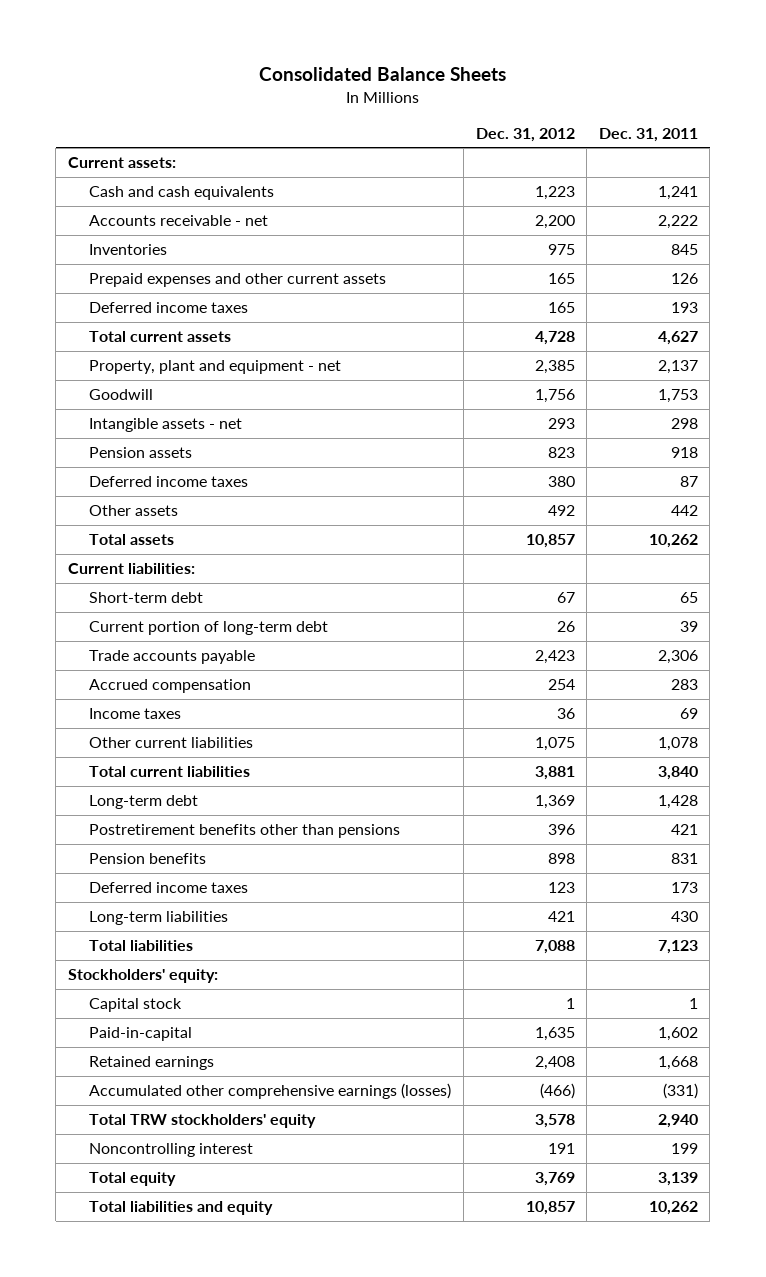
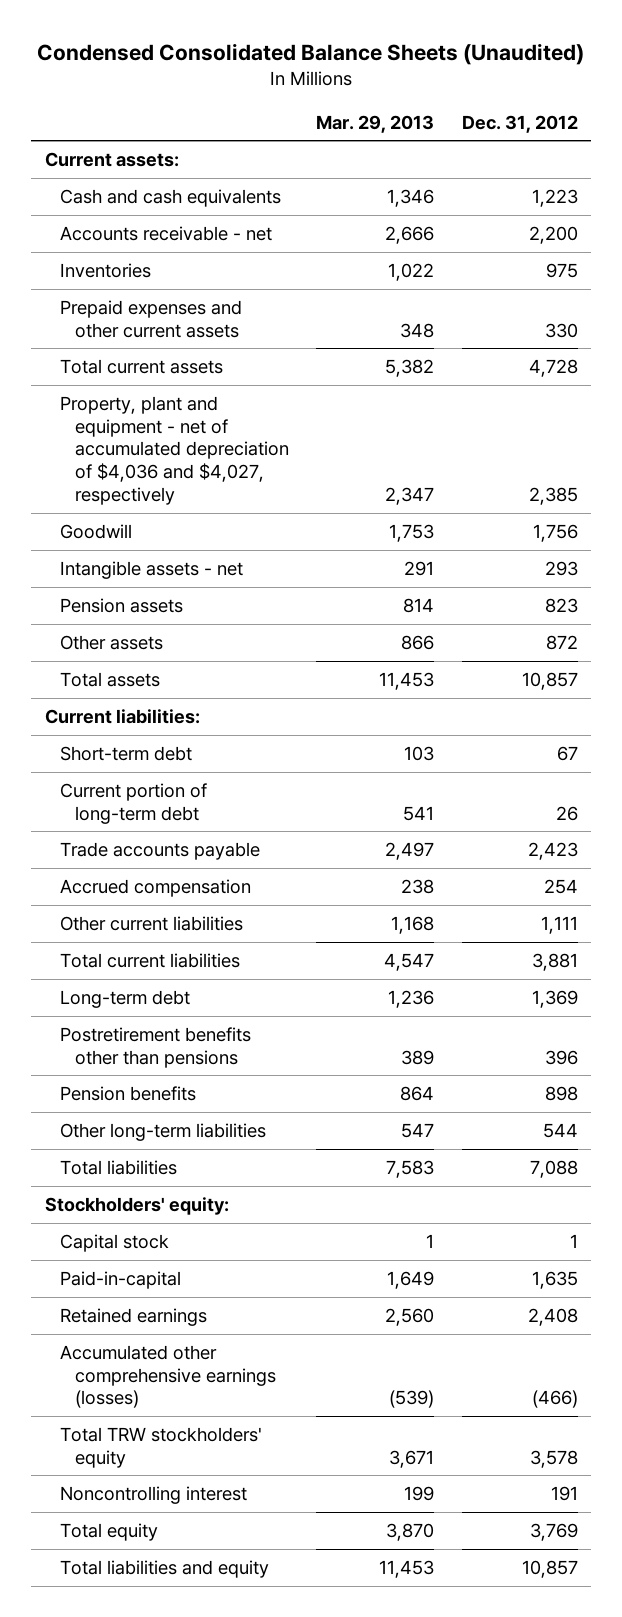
[258,66,506,81] Consolidated Balance Sheets -> [37,43,585,66] Condensed Consolidated Balance Sheets (Unaudited)
[598,127,698,142] Dec. 31, 2011 -> none
none -> [316,114,435,133] Mar. 29, 2013
[89,302,249,314] Deferred income taxes -> none
[547,273,575,285] 165 -> [544,322,578,338] 330
[89,360,342,375] Property, plant and equipment - net -> [59,395,289,506] Property, plant and equipment - net of accumulated depreciation of $4,036 and $4,027, respectively
[89,476,249,488] Deferred income taxes -> none
[547,505,575,517] 492 -> [545,634,578,650] 872
[89,708,182,720] Income taxes -> none
[534,737,575,752] 1,075 -> [540,915,578,934] 1,111
[89,882,249,894] Deferred income taxes -> none
[89,911,229,926] Long-term liabilities -> [59,1122,266,1141] Other long-term liabilities
[547,911,575,923] 421 -> [542,1122,578,1138] 544

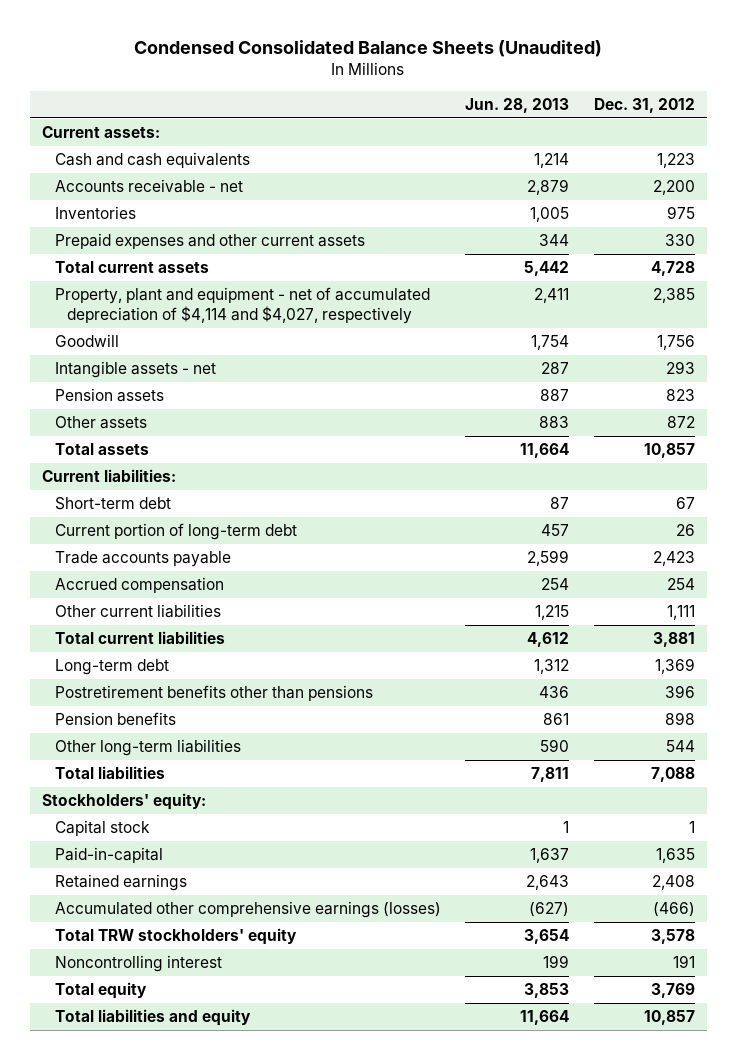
[316,114,435,133] Mar. 29, 2013 -> none
none -> [465,97,570,113] Jun. 28, 2013
[59,395,289,506] Property, plant and equipment - net of accumulated depreciation of $4,036 and $4,027, respectively -> [54,287,430,325] Property, plant and equipment - net of accumulated depreciation of $4,114 and $4,027, respectively

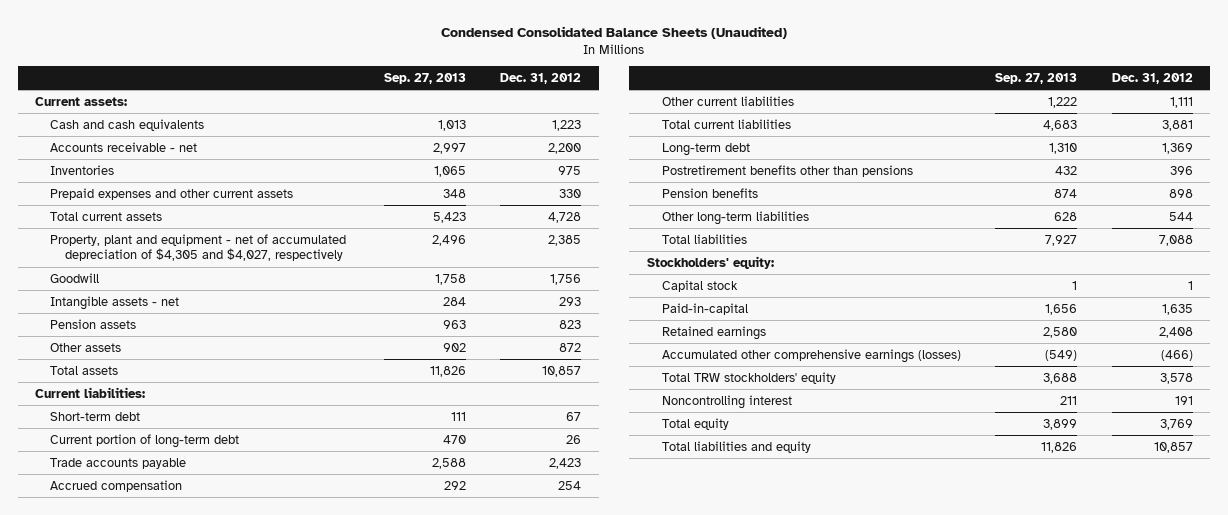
[465,97,570,113] Jun. 28, 2013 -> none
none -> [383,72,466,84] Sep. 27, 2013
[54,287,430,325] Property, plant and equipment - net of accumulated depreciation of $4,114 and $4,027, respectively -> [50,233,347,262] Property, plant and equipment - net of accumulated depreciation of $4,305 and $4,027, respectively

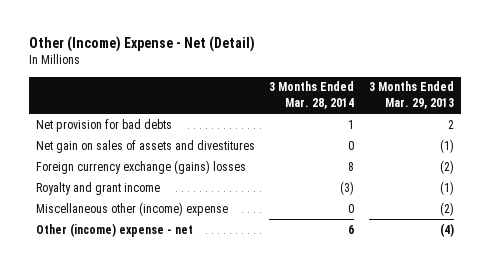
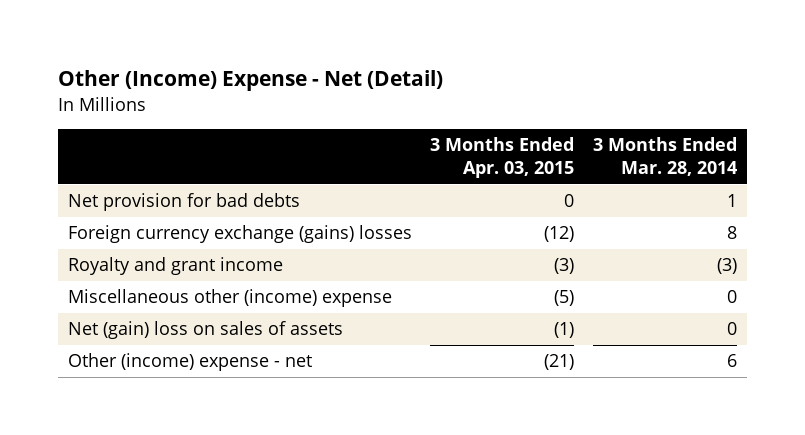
[368,81,454,110] 3 Months Ended Mar. 29, 2013 -> none
none -> [430,137,575,179] 3 Months Ended Apr. 03, 2015
[36,139,256,153] Net gain on sales of assets and divestitures -> none
none -> [67,321,343,340] Net (gain) loss on sales of assets

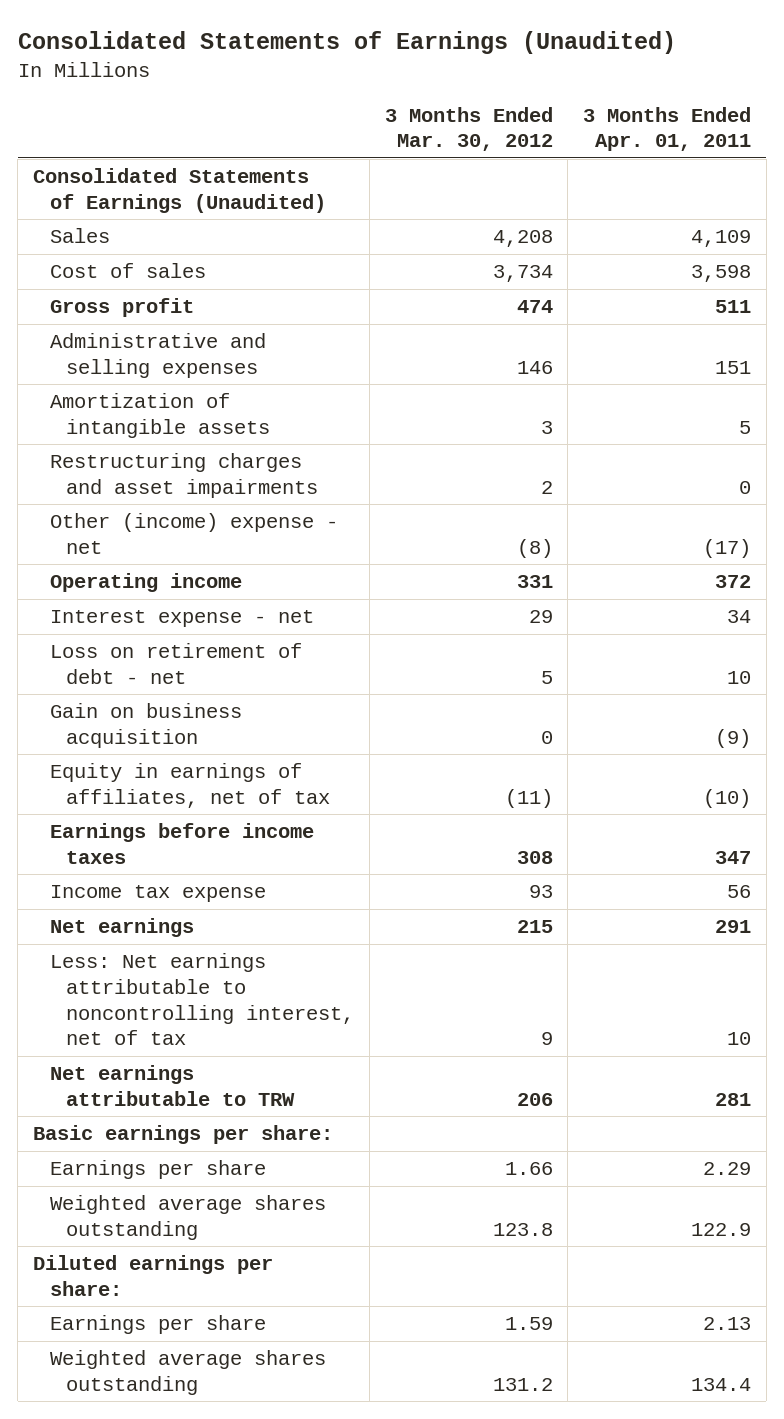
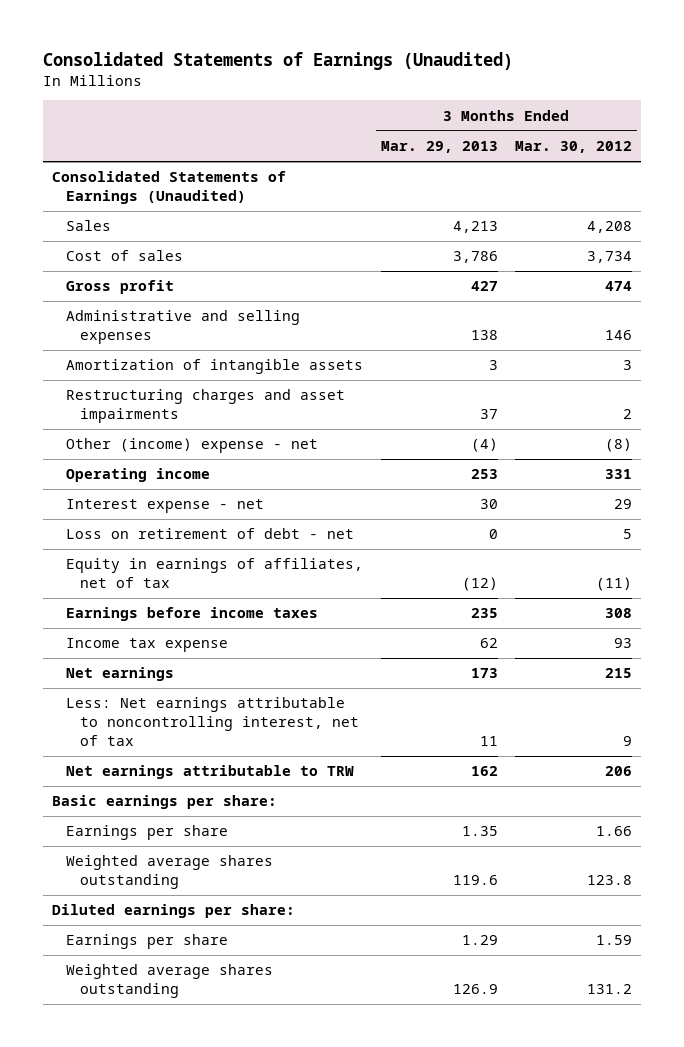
[583,106,752,152] 3 Months Ended Apr. 01, 2011 -> none
none -> [380,141,498,154] Mar. 29, 2013
[49,703,242,748] Gain on business acquisition -> none

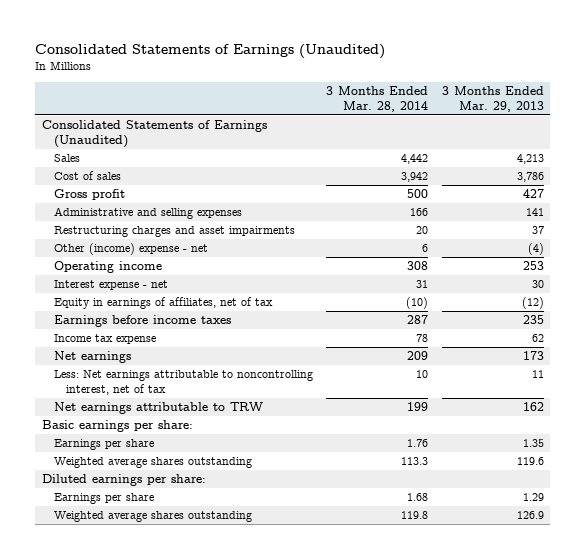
[515,141,633,154] Mar. 30, 2012 -> none
none -> [326,86,429,112] 3 Months Ended Mar. 28, 2014
[66,359,364,375] Amortization of intangible assets -> none
[470,330,498,341] 138 -> [525,208,544,217] 141
[66,528,355,540] Loss on retirement of debt - net -> none

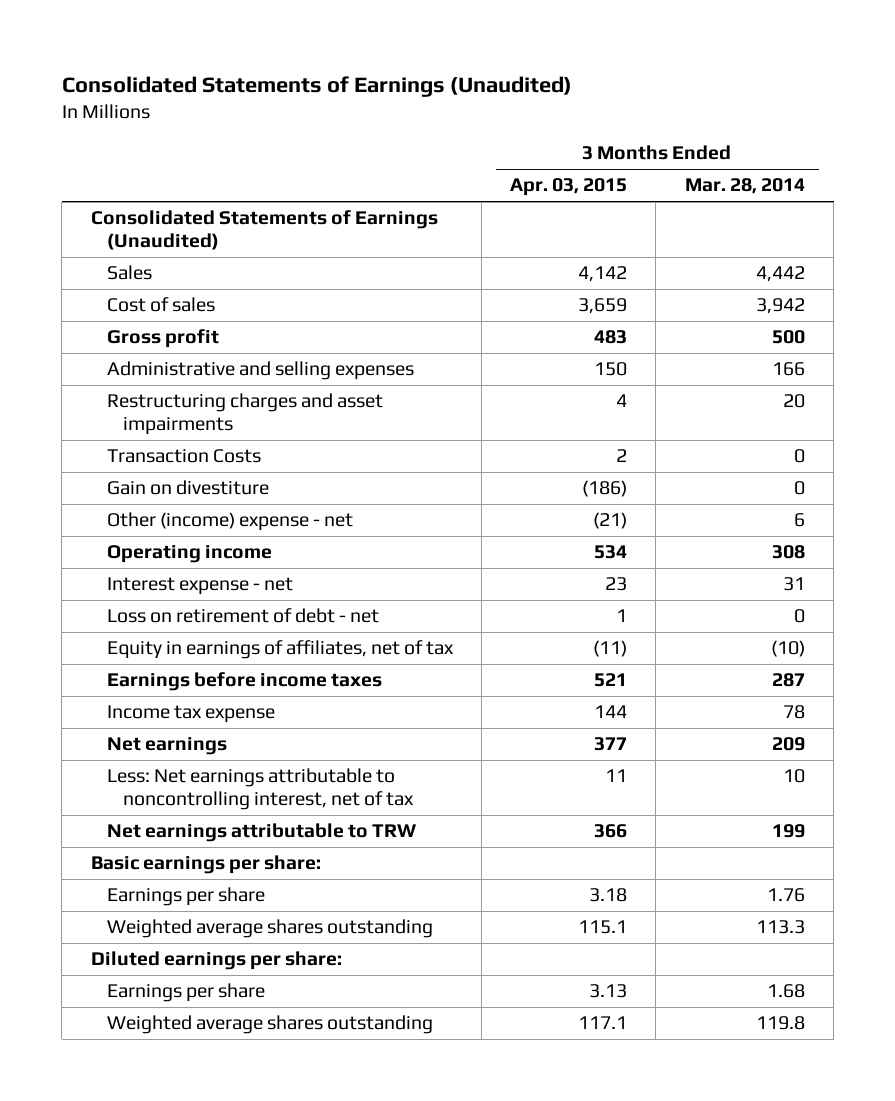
[441,86,544,112] 3 Months Ended Mar. 29, 2013 -> none
none -> [510,178,628,197] Apr. 03, 2015
none -> [106,449,261,464] Transaction Costs
none -> [106,480,269,496] Gain on divestiture
none -> [106,608,379,624] Loss on retirement of debt - net

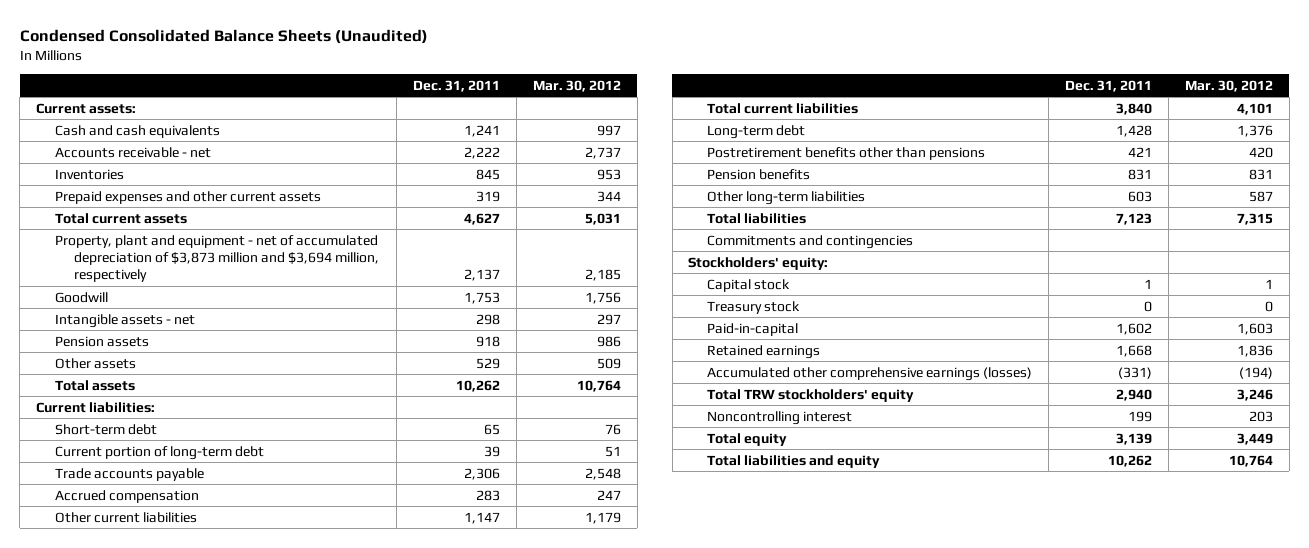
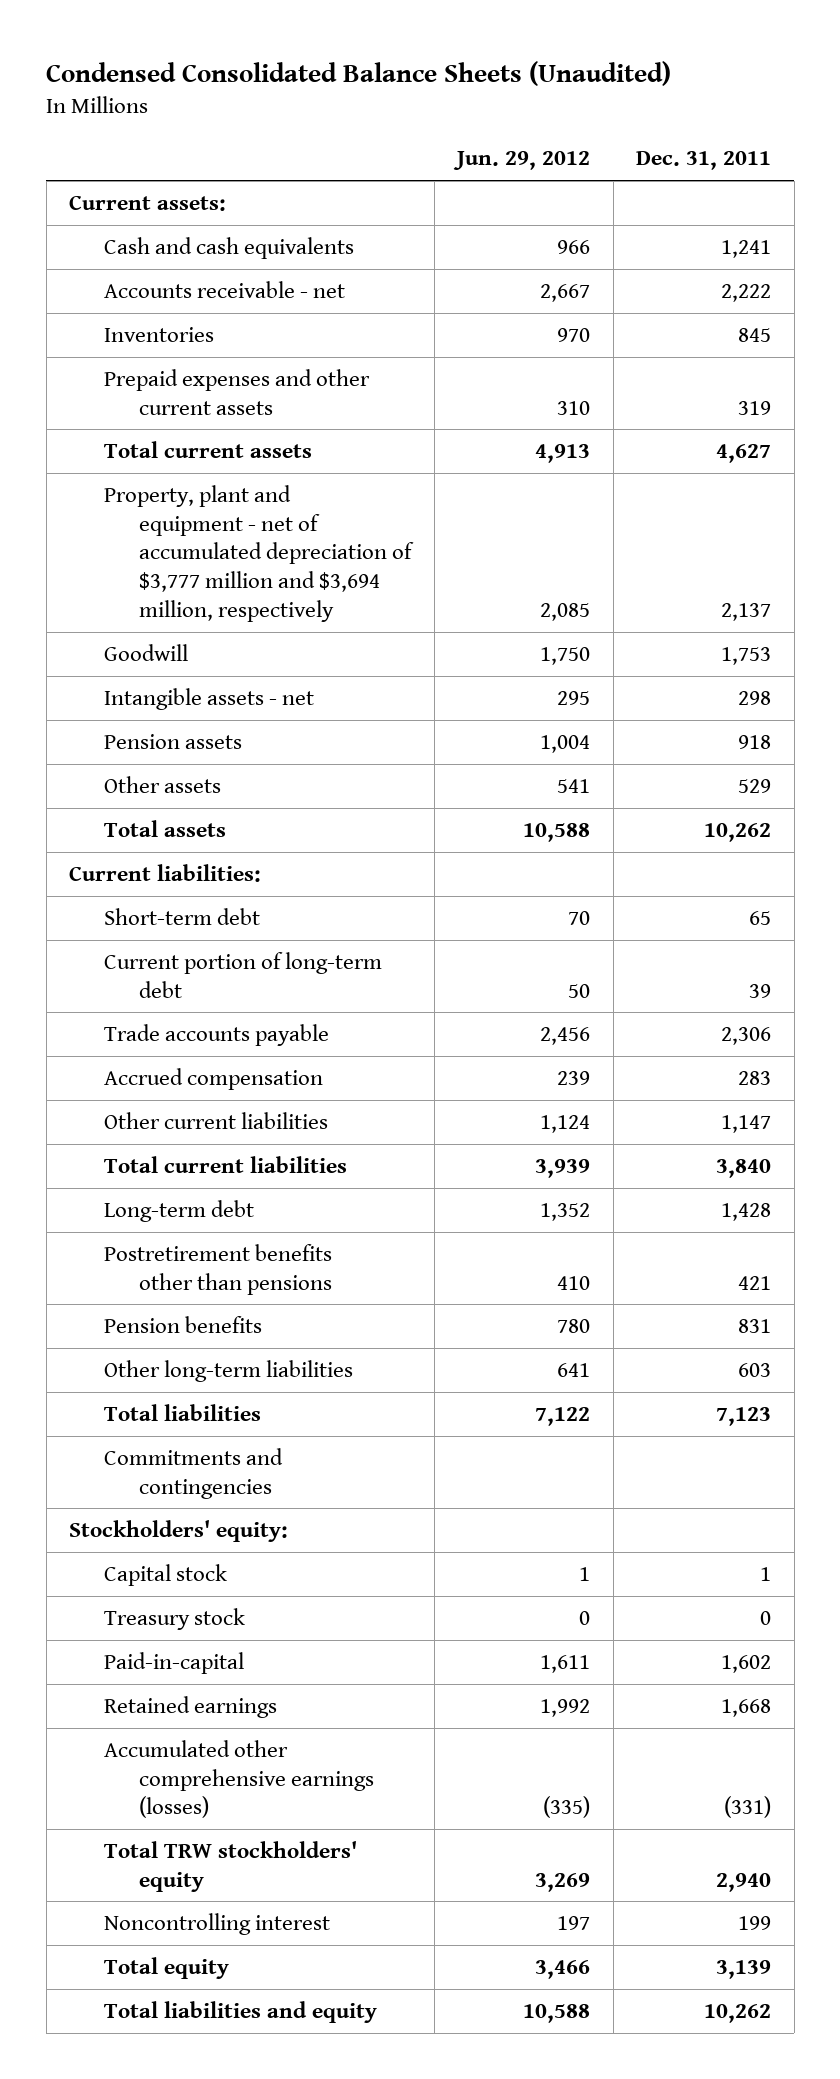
[532,79,621,92] Mar. 30, 2012 -> none
none -> [453,151,591,171] Jun. 29, 2012
[55,234,380,283] Property, plant and equipment - net of accumulated depreciation of $3,873 million and $3,694 million, respectively -> [104,484,415,622] Property, plant and equipment - net of accumulated depreciation of $3,777 million and $3,694 million, respectively

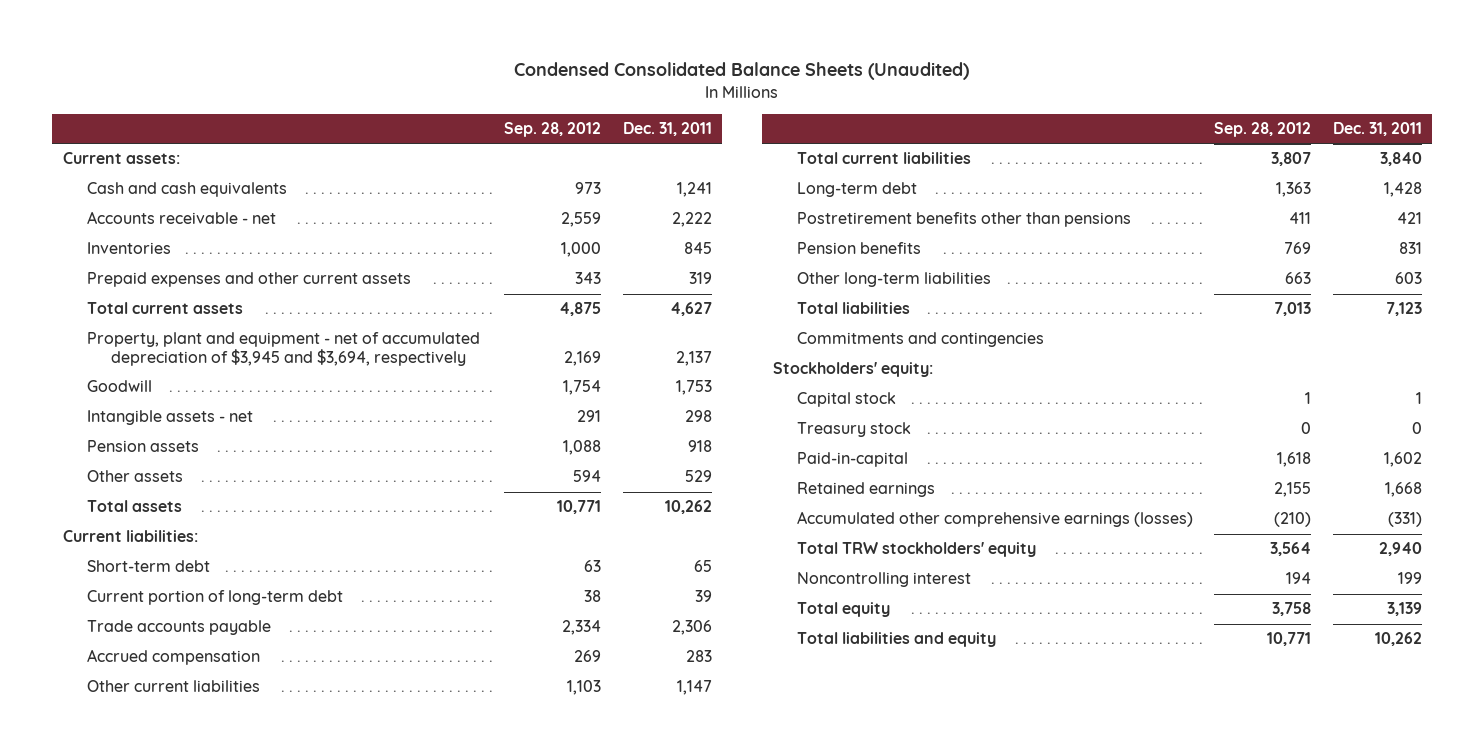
[453,151,591,171] Jun. 29, 2012 -> none
none -> [504,122,602,138] Sep. 28, 2012
[104,484,415,622] Property, plant and equipment - net of accumulated depreciation of $3,777 million and $3,694 million, respectively -> [86,332,480,366] Property, plant and equipment - net of accumulated depreciation of $3,945 and $3,694, respectively

